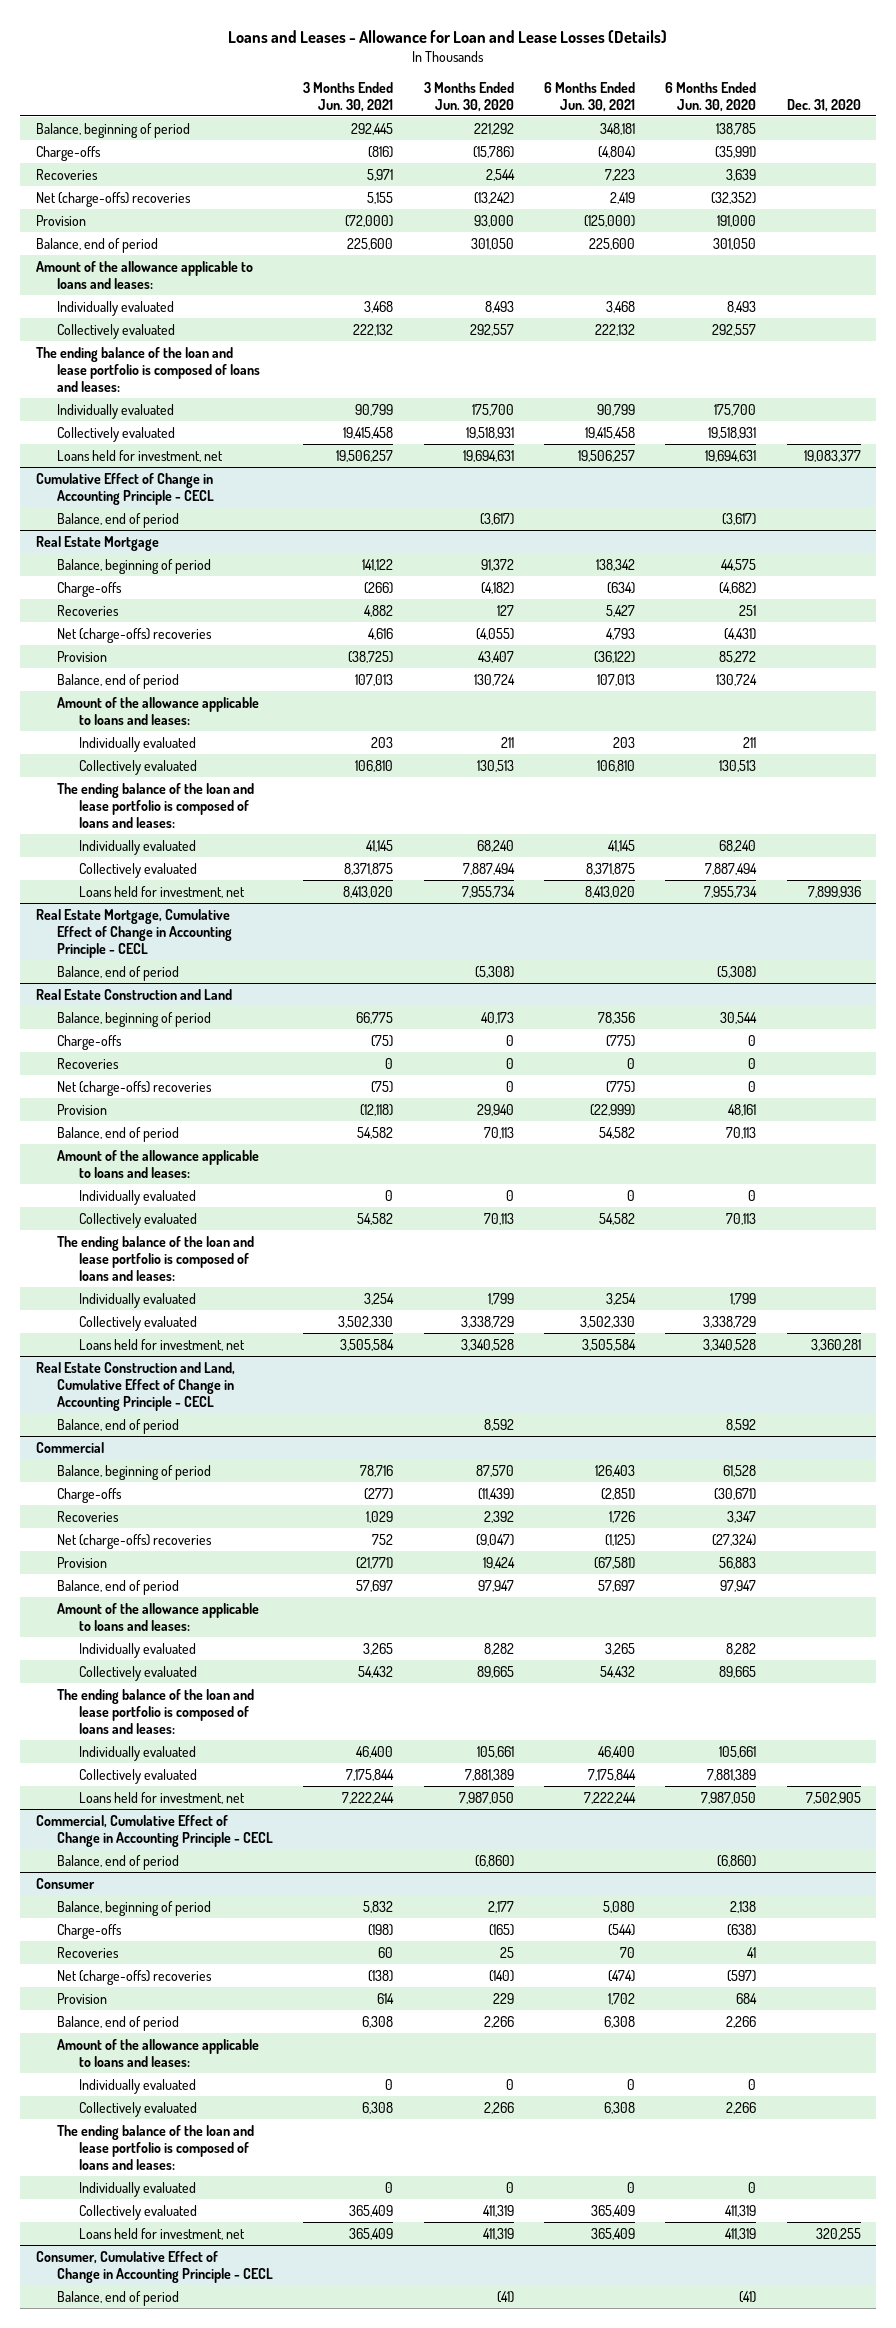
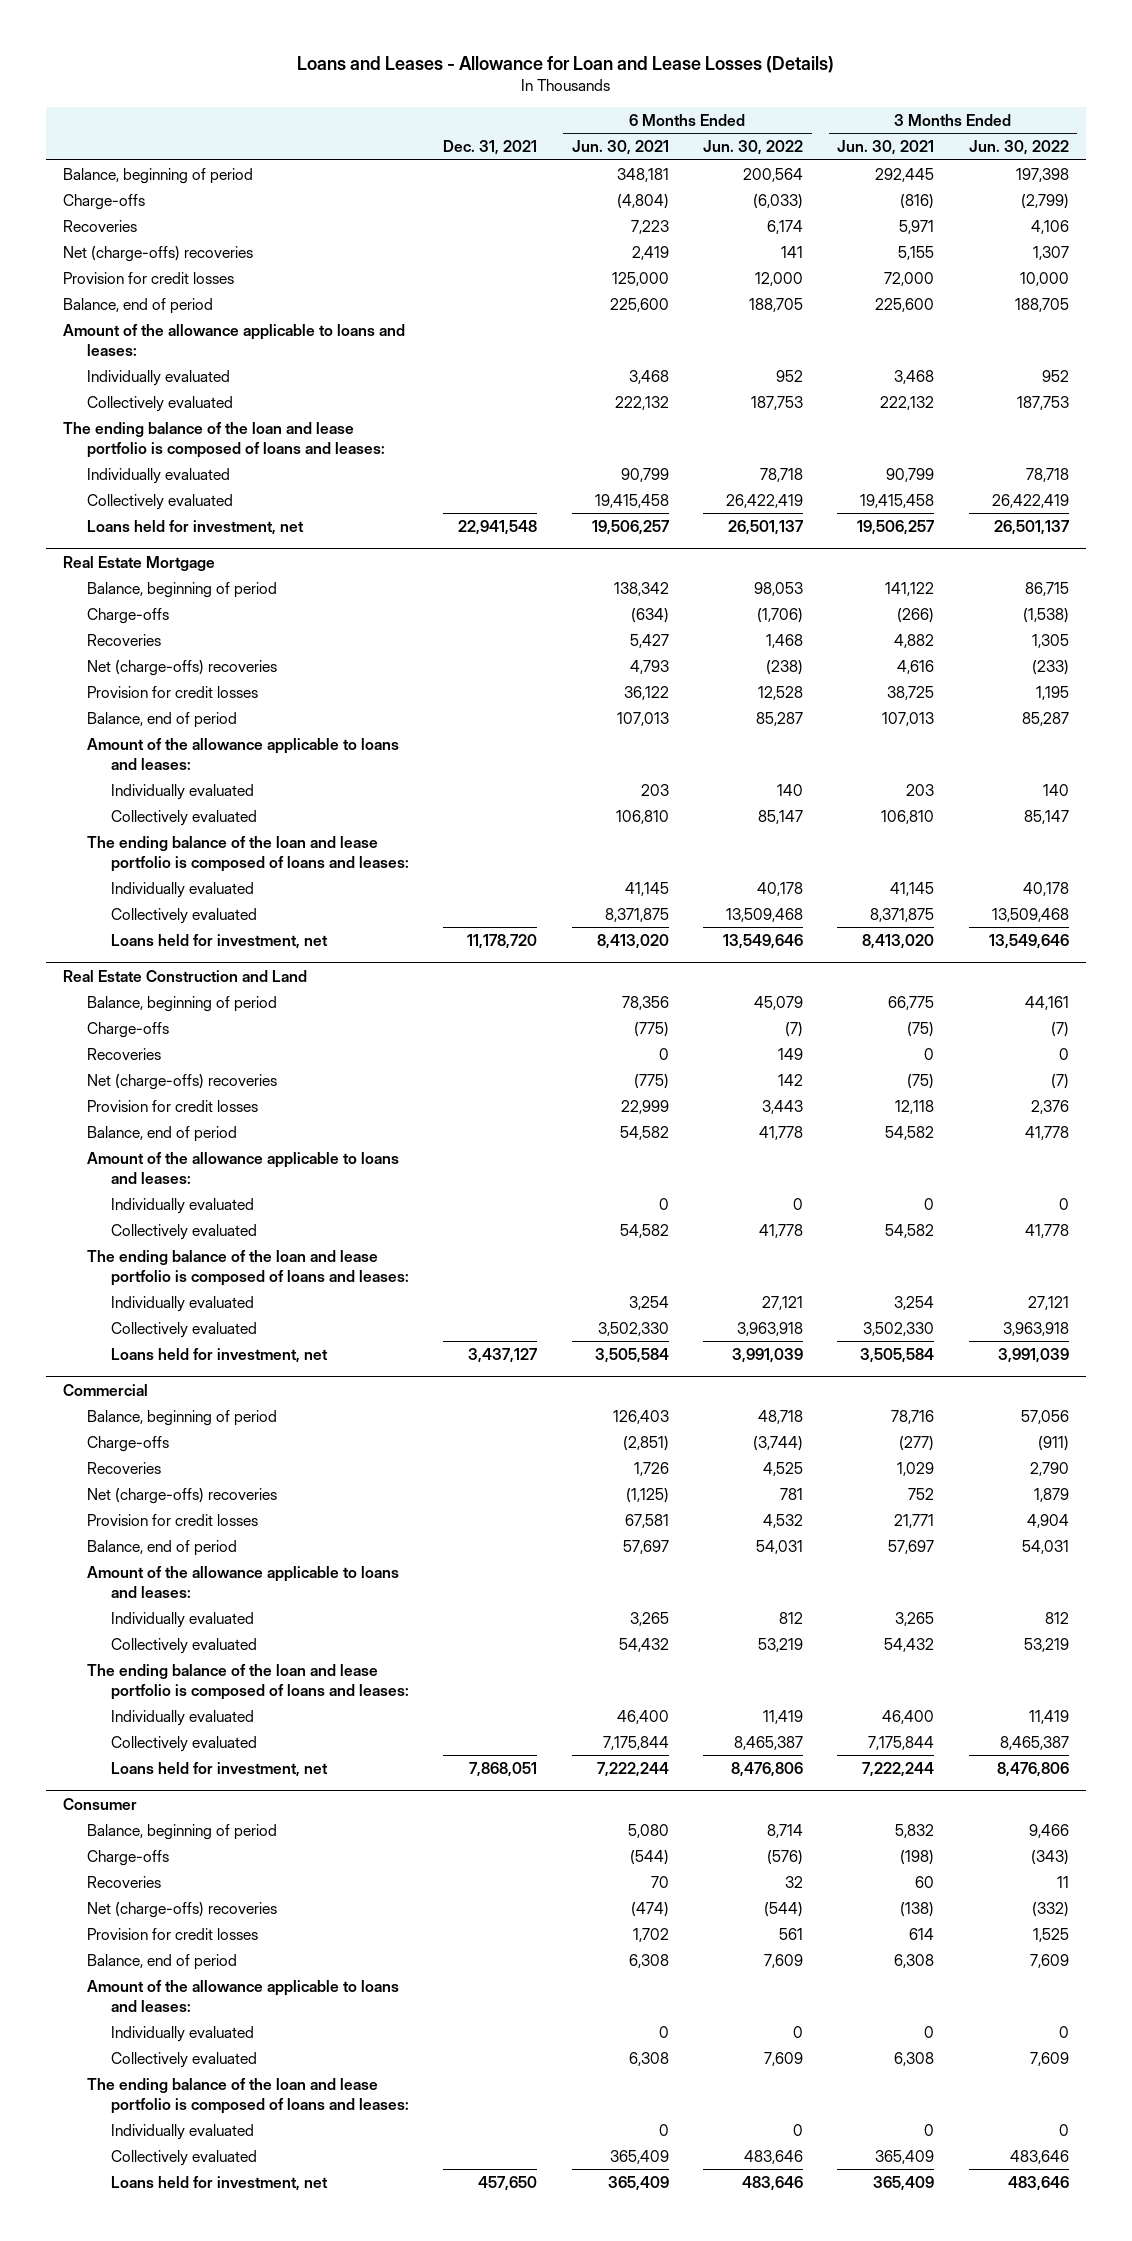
[423,81,514,112] 3 Months Ended Jun. 30, 2020 -> none
[665,81,757,112] 6 Months Ended Jun. 30, 2020 -> none
[786,98,861,112] Dec. 31, 2020 -> none
none -> [443,140,538,156] Dec. 31, 2021
none -> [702,140,803,156] Jun. 30, 2022
none -> [968,140,1069,156] Jun. 30, 2022
[35,214,86,226] Provision -> [63,271,235,284] Provision for credit losses
[345,214,394,227] (72,000) -> [884,271,935,286] 72,000
[584,214,636,227] (125,000) -> [611,271,669,286] 125,000
[35,472,215,505] Cumulative Effect of Change in Accounting Principle - CECL -> none
[57,512,180,528] Balance, end of period -> none
[57,650,108,662] Provision -> [87,685,259,698] Provision for credit losses
[348,650,394,663] (38,725) -> [887,685,935,700] 38,725
[594,650,636,663] (36,122) -> [623,685,669,700] 36,122
[35,908,233,959] Real Estate Mortgage, Cumulative Effect of Change in Accounting Principle - CECL -> none
[57,965,180,981] Balance, end of period -> none
[57,1103,108,1115] Provision -> [87,1099,259,1112] Provision for credit losses
[360,1103,394,1116] (12,118) -> [895,1099,935,1114] 12,118
[590,1103,636,1116] (22,999) -> [620,1099,669,1114] 22,999
[35,1361,235,1412] Real Estate Construction and Land, Cumulative Effect of Change in Accounting Principle - CECL -> none
[57,1418,180,1434] Balance, end of period -> none
[57,1556,108,1568] Provision -> [87,1513,259,1526] Provision for credit losses
[356,1556,394,1569] (21,771) -> [894,1513,935,1528] 21,771
[594,1556,636,1569] (67,581) -> [624,1513,669,1528] 67,581
[35,1814,274,1847] Commercial, Cumulative Effect of Change in Accounting Principle - CECL -> none
[57,1854,180,1870] Balance, end of period -> none
[57,1992,108,2004] Provision -> [87,1927,259,1940] Provision for credit losses
[35,2250,274,2283] Consumer, Cumulative Effect of Change in Accounting Principle - CECL -> none
[57,2290,180,2306] Balance, end of period -> none

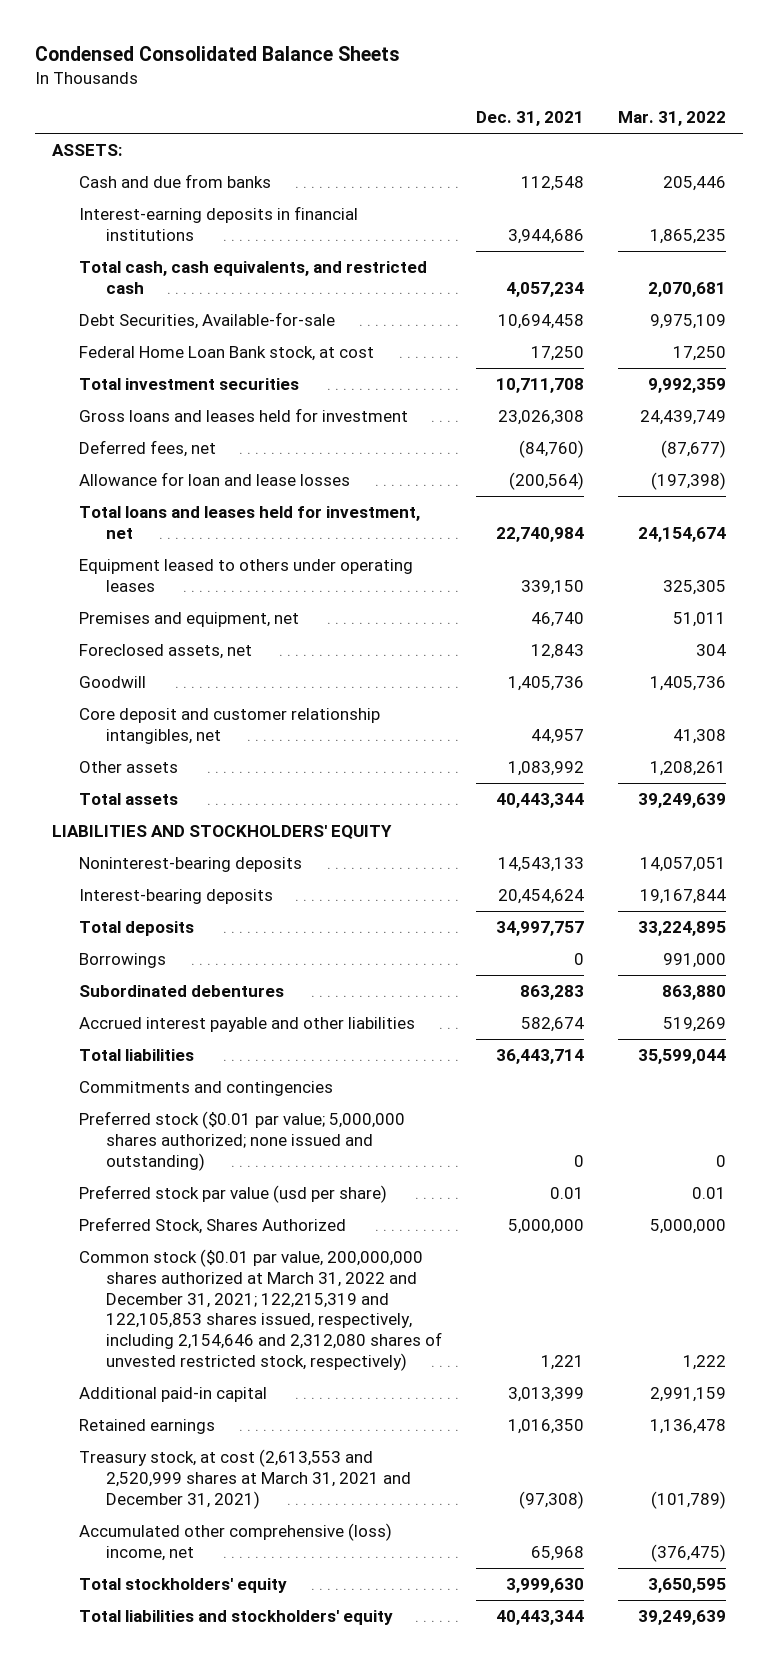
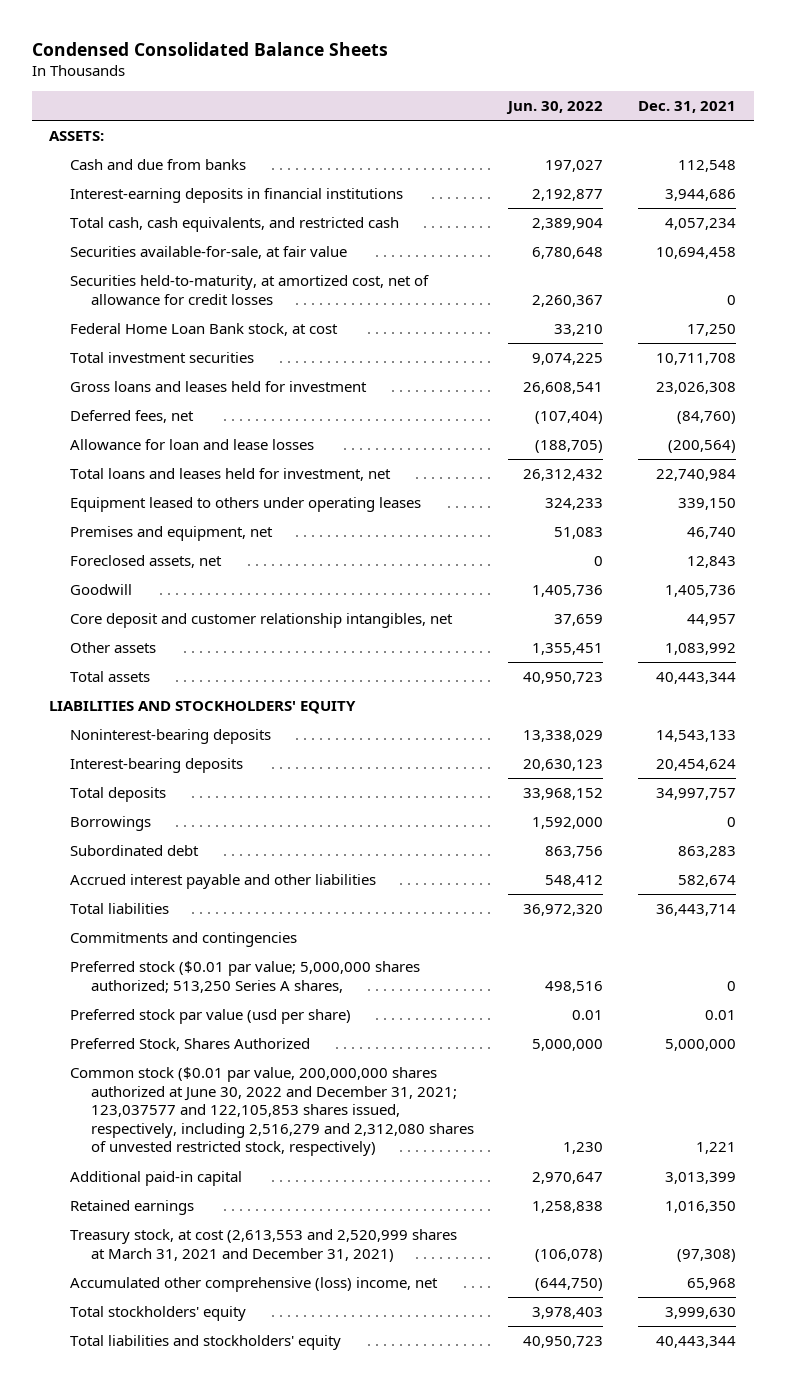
[617,111,726,127] Mar. 31, 2022 -> none
none -> [506,101,604,115] Jun. 30, 2022
[78,312,335,330] Debt Securities, Available-for-sale -> [70,245,348,259] Securities available-for-sale, at fair value
none -> [70,274,430,305] Securities held-to-maturity, at amortized cost, net of allowance for credit losses
[78,985,284,998] Subordinated debentures -> [70,844,200,856] Subordinated debt
[78,1111,405,1171] Preferred stock ($0.01 par value; 5,000,000 shares authorized; none issued and outstanding) -> [70,960,421,993] Preferred stock ($0.01 par value; 5,000,000 shares authorized; 513,250 Series A shares,
[78,1249,442,1371] Common stock ($0.01 par value, 200,000,000 shares authorized at March 31, 2022 and December 31, 2021; 122,215,319 and 122,105,853 shares issued, respectively, including 2,154,646 and 2,312,080 shares of unvested restricted stock, respectively) -> [70,1066,474,1157] Common stock ($0.01 par value, 200,000,000 shares authorized at June 30, 2022 and December 31, 2021; 123,037577 and 122,105,853 shares issued, respectively, including 2,516,279 and 2,312,080 shares of unvested restricted stock, respectively)

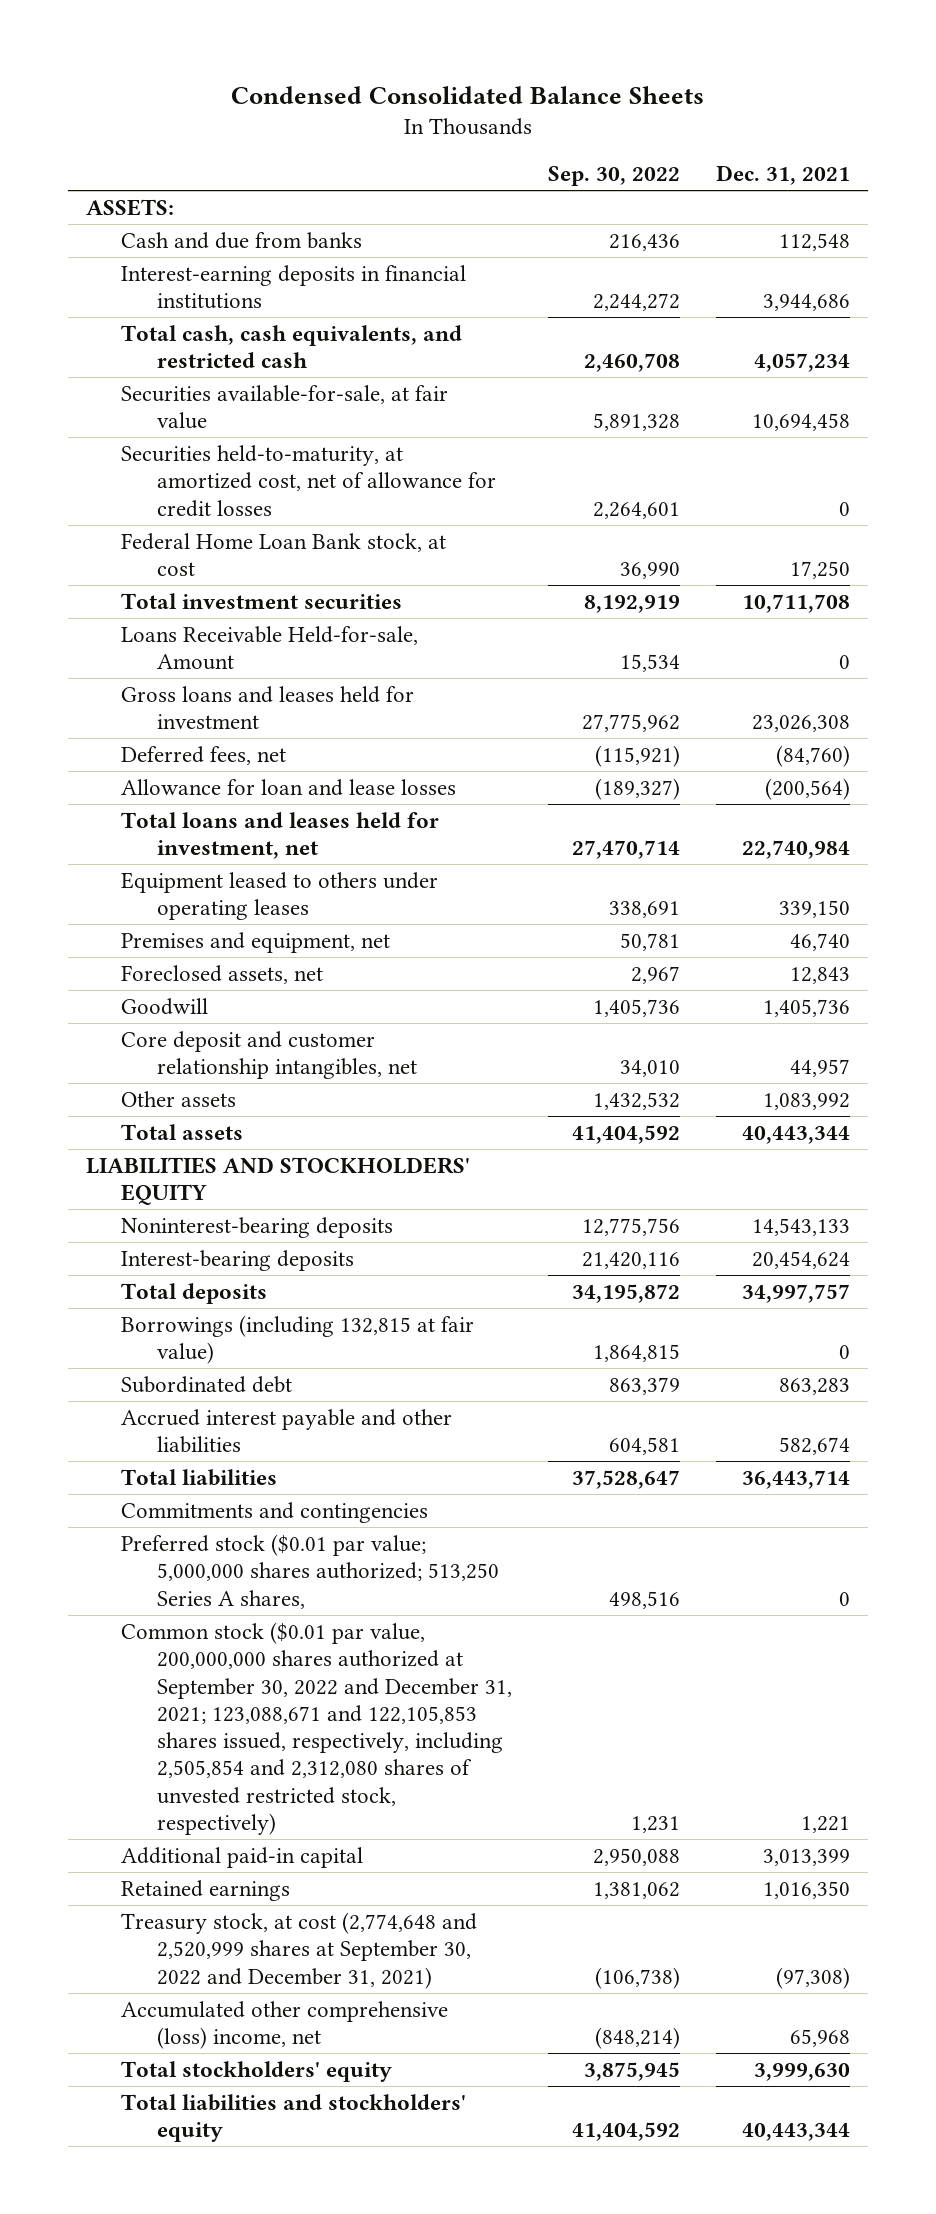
[506,101,604,115] Jun. 30, 2022 -> none
none -> [547,166,680,187] Sep. 30, 2022
none -> [121,625,419,671] Loans Receivable Held-for-sale, Amount
[70,815,152,831] Borrowings -> [121,1314,475,1365] Borrowings (including 132,815 at fair value)
[70,1008,352,1024] Preferred stock par value (usd per share) -> none
[70,1037,311,1051] Preferred Stock, Shares Authorized -> none
[70,1066,474,1157] Common stock ($0.01 par value, 200,000,000 shares authorized at June 30, 2022 and December 31, 2021; 123,037577 and 122,105,853 shares issued, respectively, including 2,516,279 and 2,312,080 shares of unvested restricted stock, respectively) -> [121,1621,512,1836] Common stock ($0.01 par value, 200,000,000 shares authorized at September 30, 2022 and December 31, 2021; 123,088,671 and 122,105,853 shares issued, respectively, including 2,505,854 and 2,312,080 shares of unvested restricted stock, respectively)
[70,1228,458,1262] Treasury stock, at cost (2,613,553 and 2,520,999 shares at March 31, 2021 and December 31, 2021) -> [121,1911,478,1989] Treasury stock, at cost (2,774,648 and 2,520,999 shares at September 30, 2022 and December 31, 2021)

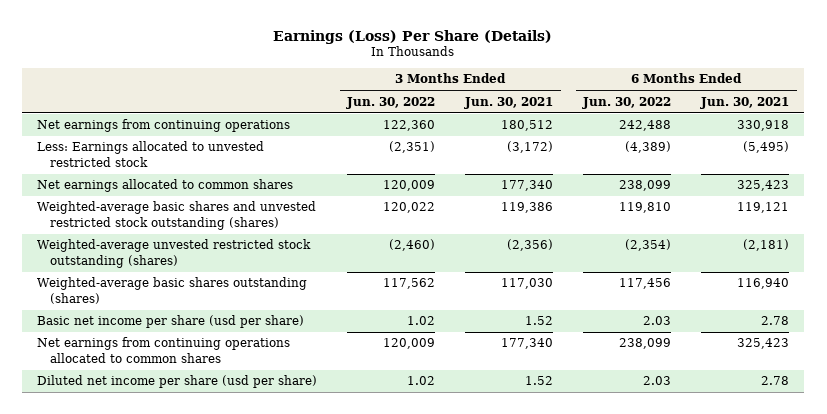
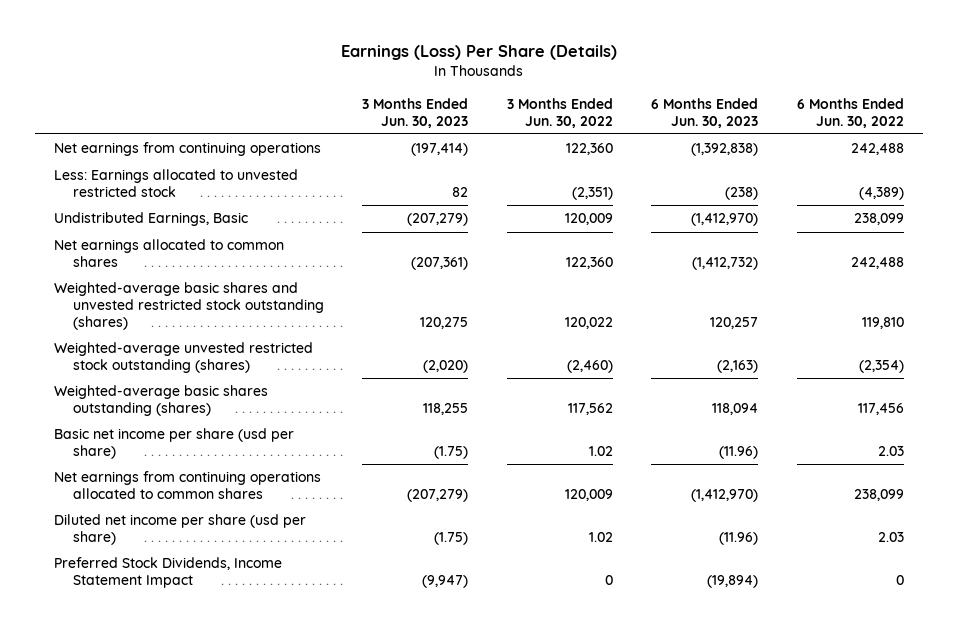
[464,96,554,109] Jun. 30, 2021 -> none
[700,96,790,109] Jun. 30, 2021 -> none
none -> [362,97,469,128] 3 Months Ended Jun. 30, 2023
none -> [651,97,759,128] 6 Months Ended Jun. 30, 2023
none -> [54,212,249,227] Undistributed Earnings, Basic
[383,180,436,192] 120,009 -> [565,257,613,270] 122,360
[619,180,672,192] 238,099 -> [850,257,904,270] 242,488
none -> [54,557,283,589] Preferred Stock Dividends, Income Statement Impact

